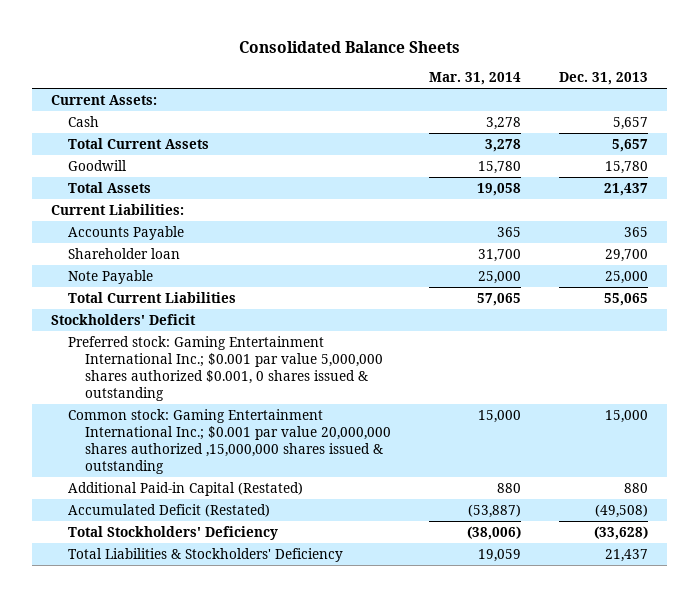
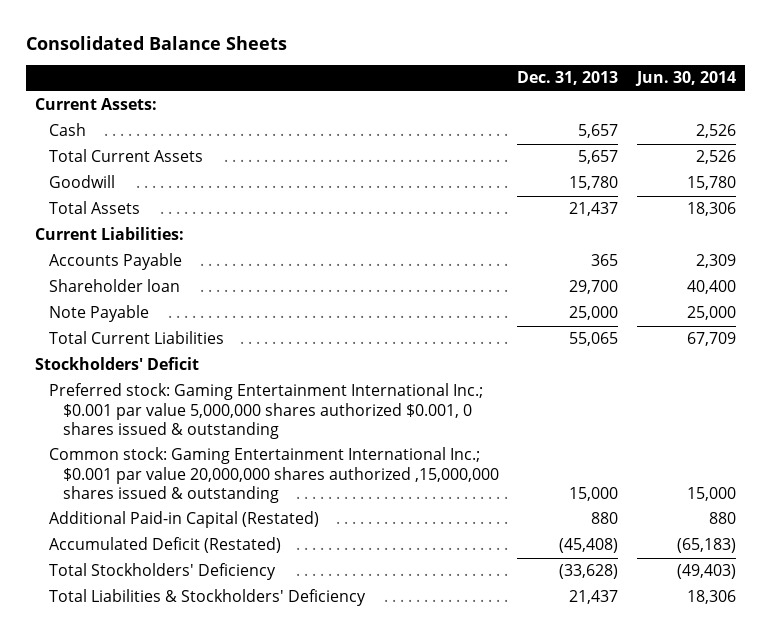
[429,72,522,86] Mar. 31, 2014 -> none
none -> [635,71,737,87] Jun. 30, 2014
[595,503,649,518] (49,508) -> [559,538,619,554] (45,408)

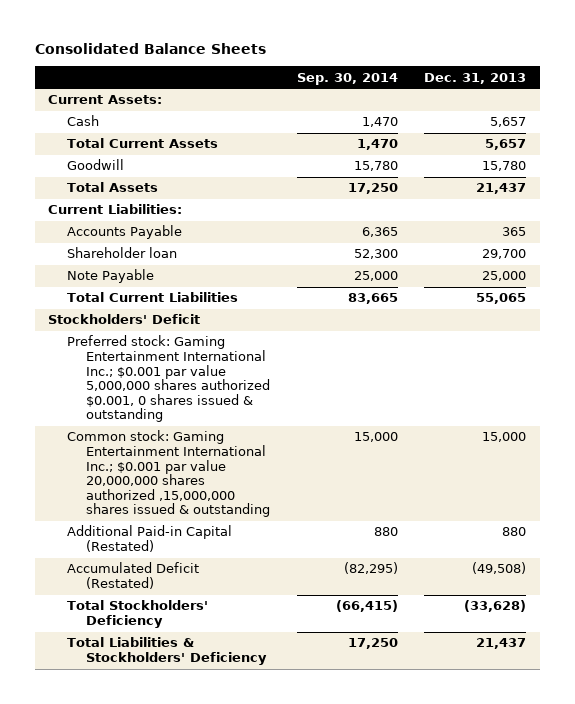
[635,71,737,87] Jun. 30, 2014 -> none
none -> [296,72,398,85] Sep. 30, 2014
[559,538,619,554] (45,408) -> [472,562,527,575] (49,508)

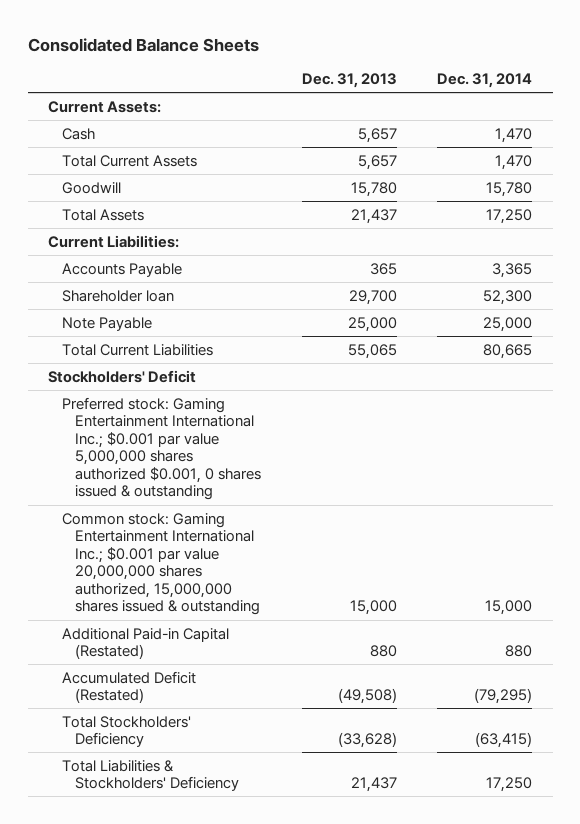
[296,72,398,85] Sep. 30, 2014 -> none
none -> [437,72,533,88] Dec. 31, 2014
[66,430,270,518] Common stock: Gaming Entertainment International Inc.; $0.001 par value 20,000,000 shares authorized ,15,000,000 shares issued & outstanding -> [61,512,261,616] Common stock: Gaming Entertainment International Inc.; $0.001 par value 20,000,000 shares authorized, 15,000,000 shares issued & outstanding

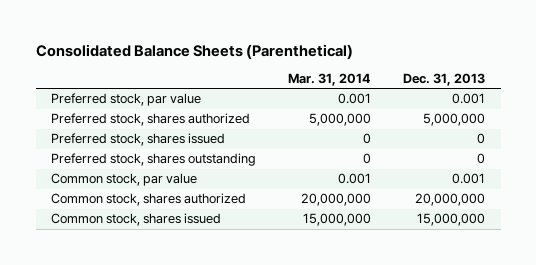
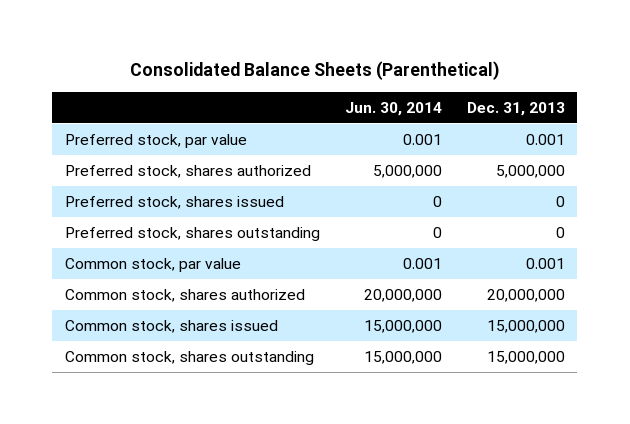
[288,72,372,86] Mar. 31, 2014 -> none
none -> [344,101,442,116] Jun. 30, 2014
none -> [64,351,314,366] Common stock, shares outstanding

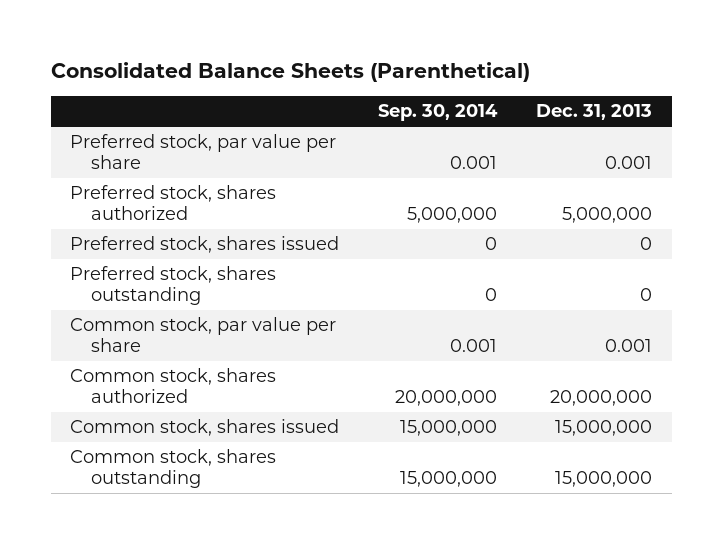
[344,101,442,116] Jun. 30, 2014 -> none
none -> [378,104,499,122] Sep. 30, 2014
[64,134,247,149] Preferred stock, par value -> [70,134,337,170] Preferred stock, par value per share
[64,258,241,273] Common stock, par value -> [70,317,337,353] Common stock, par value per share

